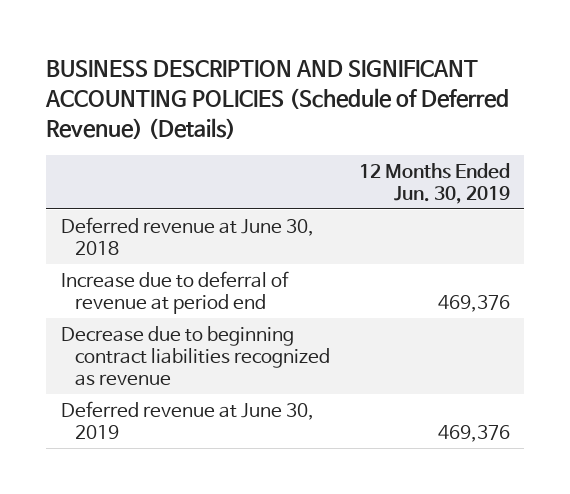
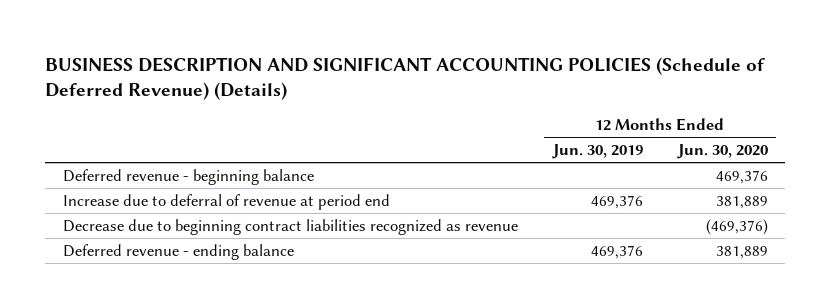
none -> [676,144,768,160] Jun. 30, 2020
[60,216,314,255] Deferred revenue at June 30, 2018 -> [62,168,314,185] Deferred revenue - beginning balance
[60,400,314,439] Deferred revenue at June 30, 2019 -> [62,243,294,260] Deferred revenue - ending balance

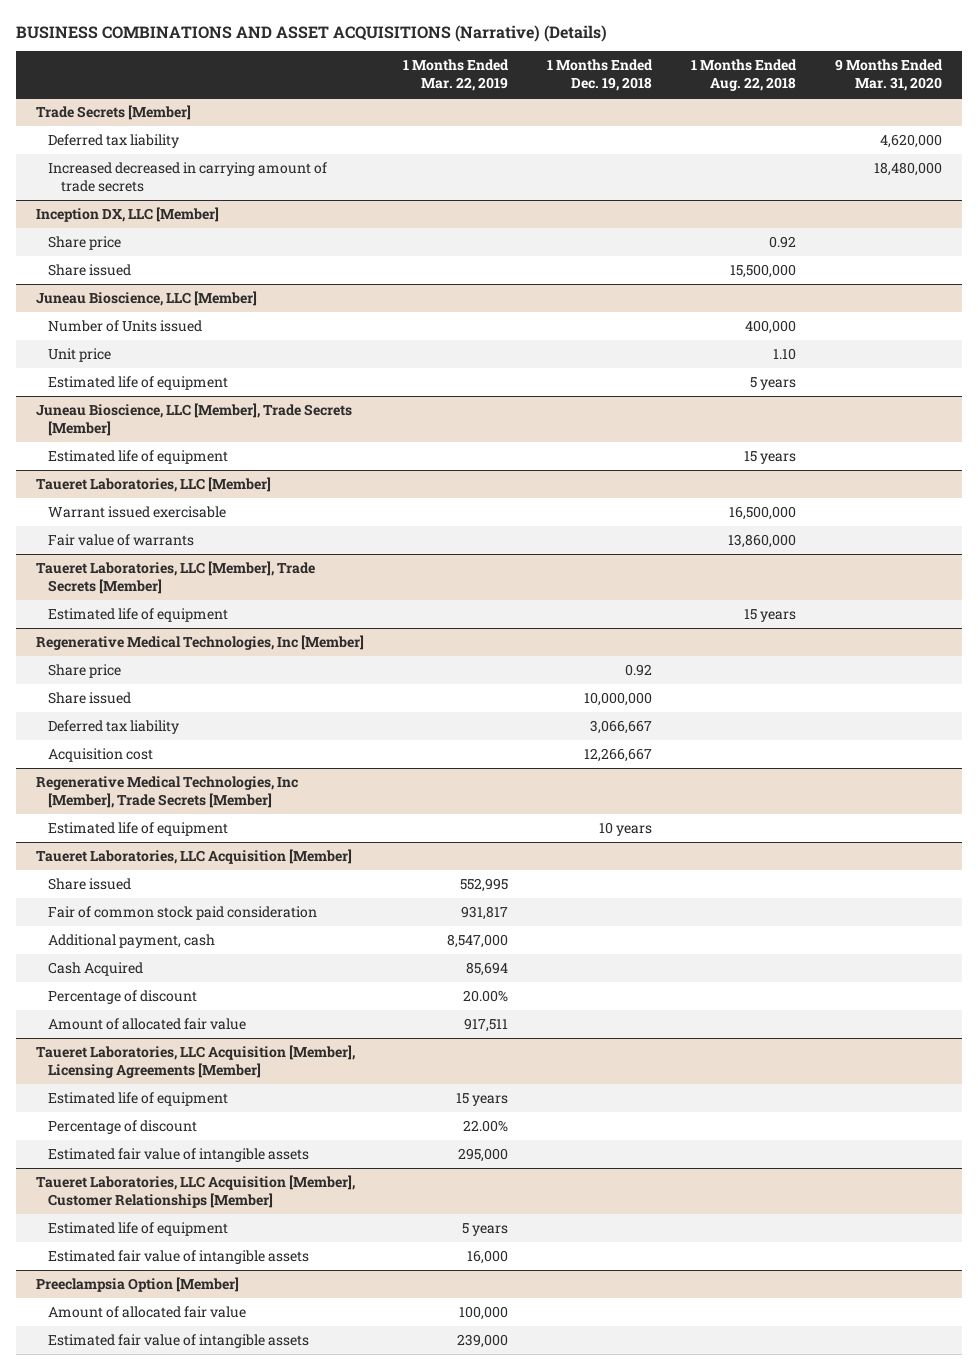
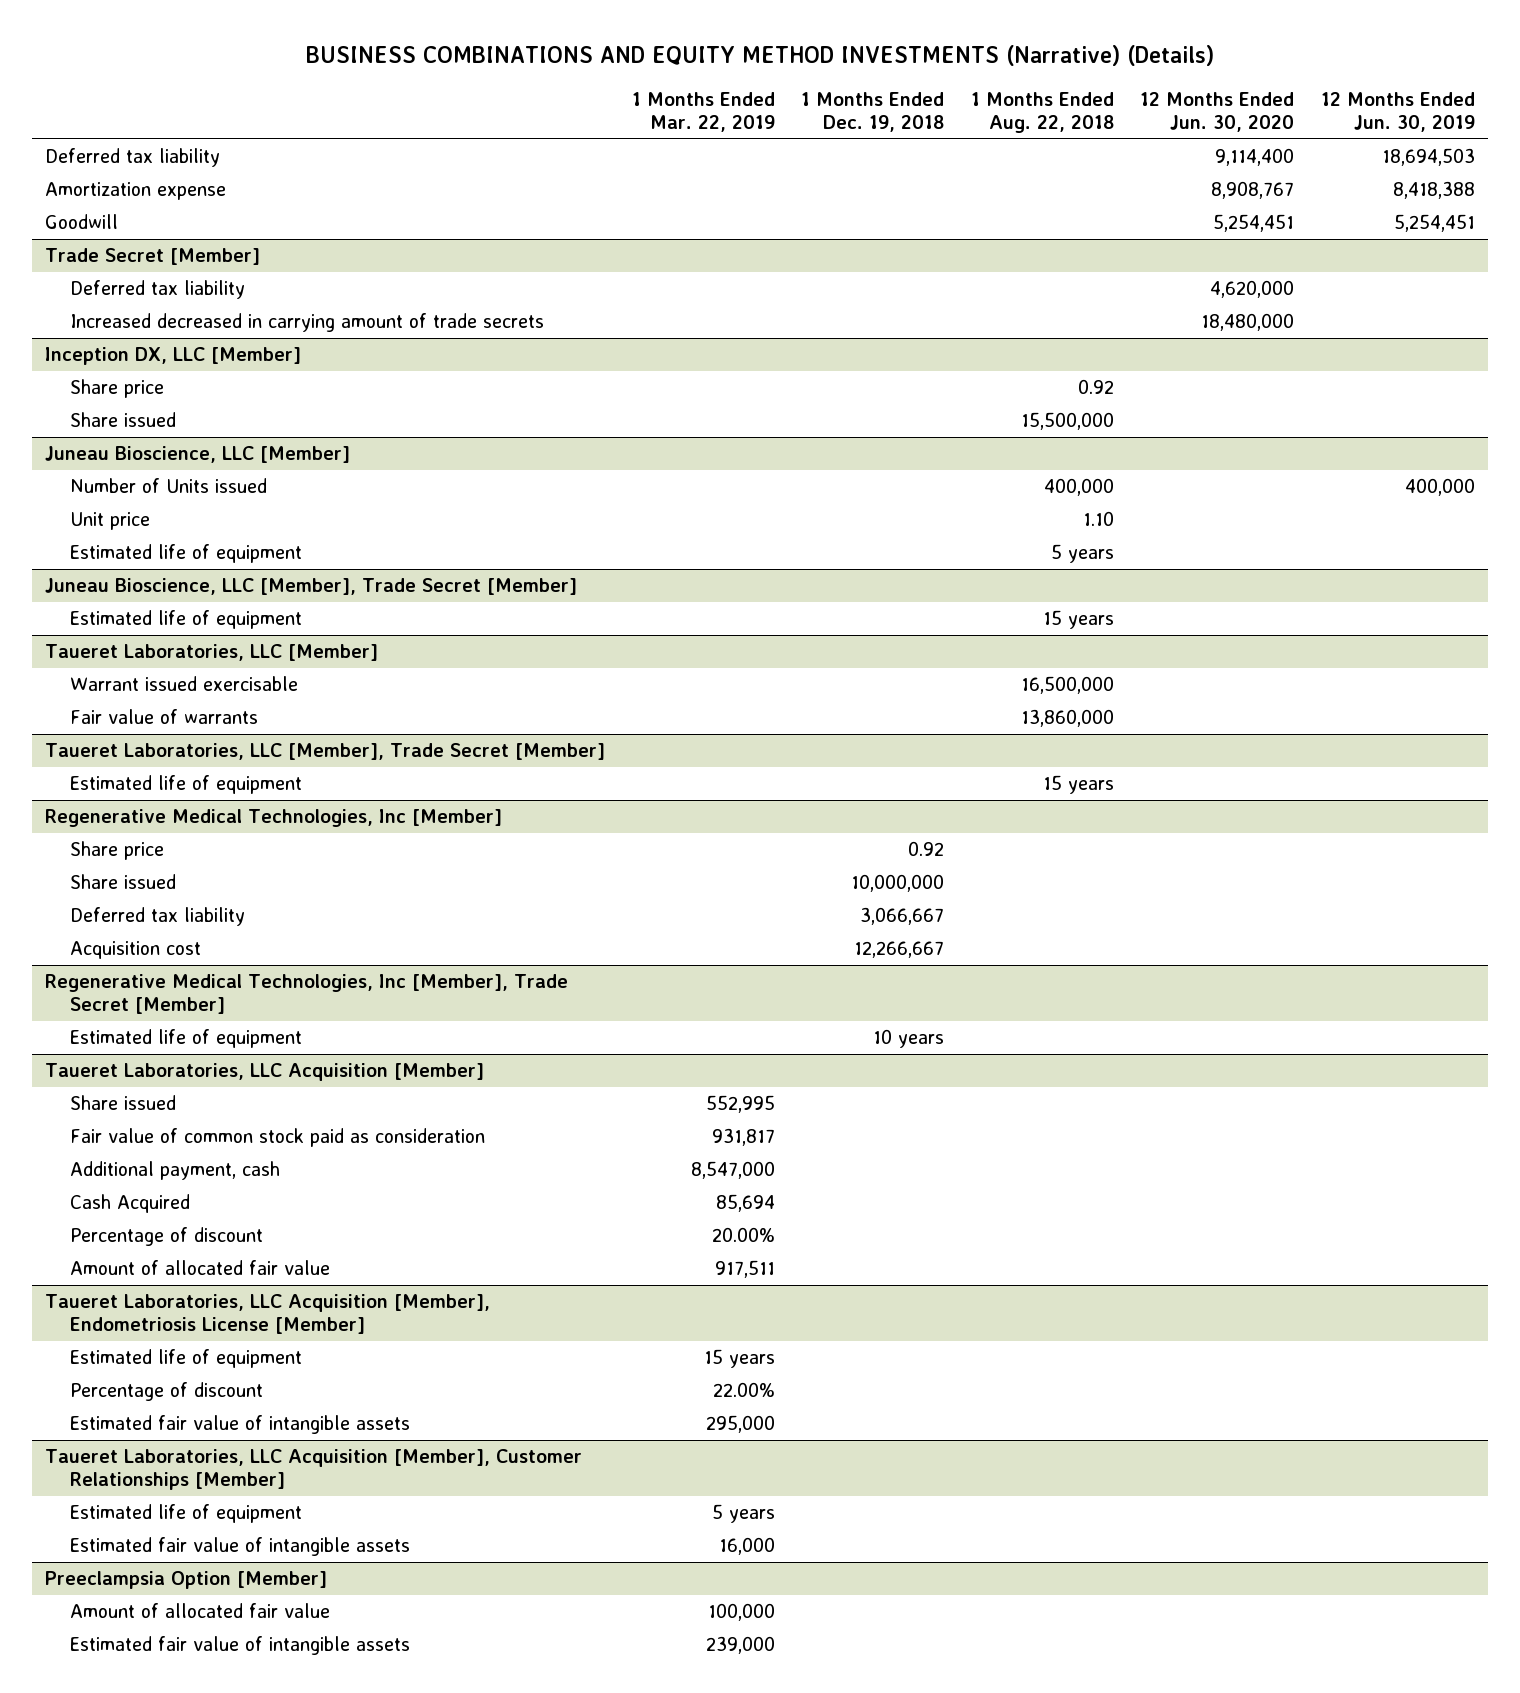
[15,24,607,42] BUSINESS COMBINATIONS AND ASSET ACQUISITIONS (Narrative) (Details) -> [306,44,1215,66] BUSINESS COMBINATIONS AND EQUITY METHOD INVESTMENTS (Narrative) (Details)
[835,59,944,92] 9 Months Ended Mar. 31, 2020 -> none
none -> [1140,92,1295,133] 12 Months Ended Jun. 30, 2020
none -> [1320,92,1475,133] 12 Months Ended Jun. 30, 2019
none -> [45,148,221,168] Deferred tax liability
none -> [45,182,227,201] Amortization expense
none -> [45,214,119,230] Goodwill
[35,104,191,120] Trade Secrets [Member] -> [45,248,261,266] Trade Secret [Member]
[35,402,352,436] Juneau Bioscience, LLC [Member], Trade Secrets [Member] -> [45,578,578,596] Juneau Bioscience, LLC [Member], Trade Secret [Member]
[35,560,315,594] Taueret Laboratories, LLC [Member], Trade Secrets [Member] -> [45,743,606,761] Taueret Laboratories, LLC [Member], Trade Secret [Member]
[35,775,298,808] Regenerative Medical Technologies, Inc [Member], Trade Secrets [Member] -> [45,974,569,1015] Regenerative Medical Technologies, Inc [Member], Trade Secret [Member]
[48,905,318,920] Fair of common stock paid consideration -> [70,1128,486,1148] Fair value of common stock paid as consideration
[35,1044,355,1078] Taueret Laboratories, LLC Acquisition [Member], Licensing Agreements [Member] -> [45,1294,491,1335] Taueret Laboratories, LLC Acquisition [Member], Endometriosis License [Member]

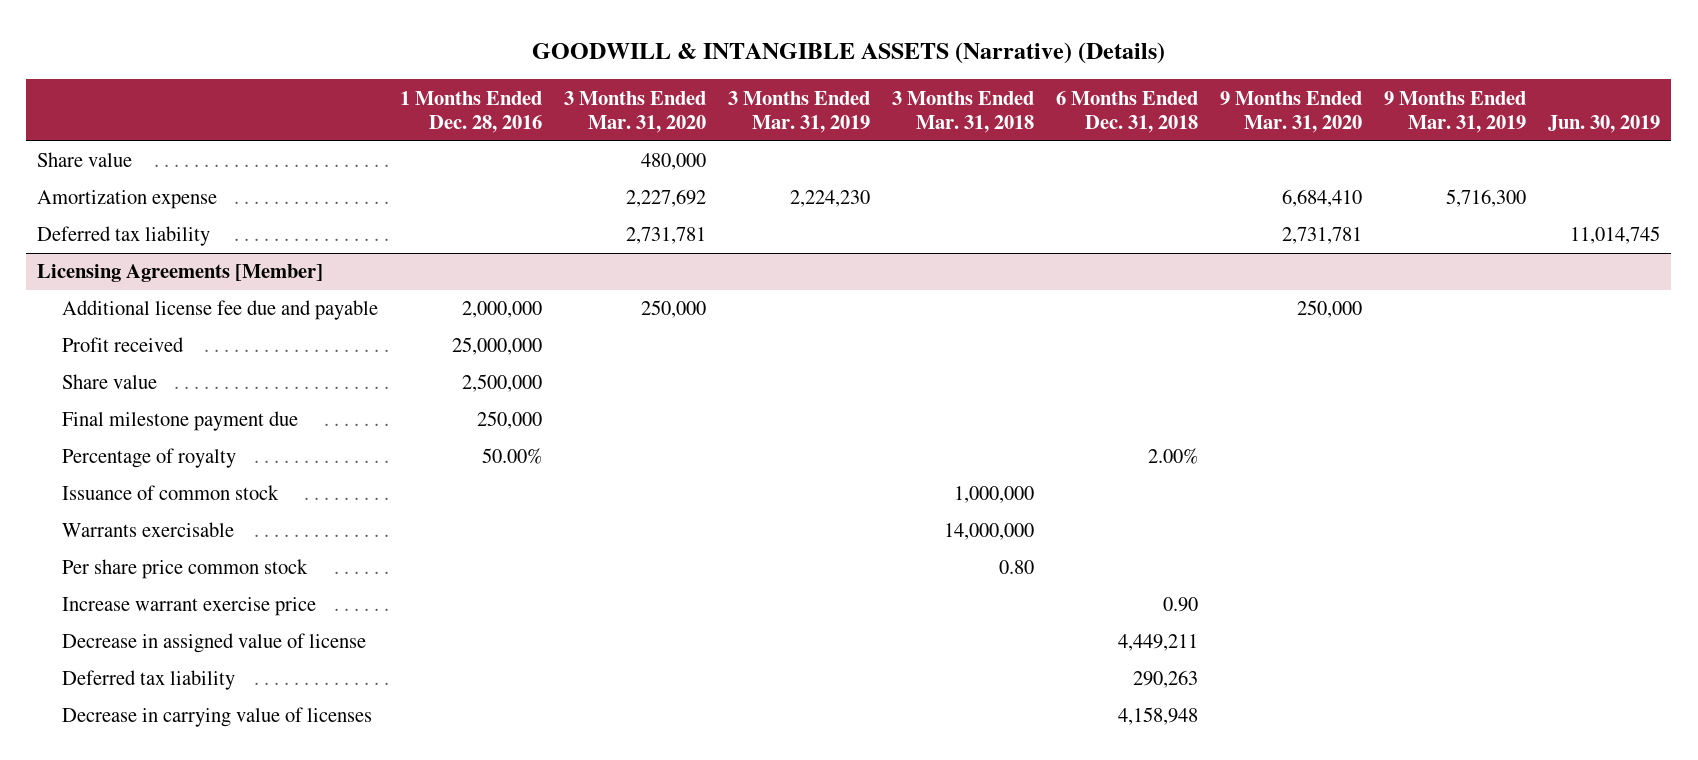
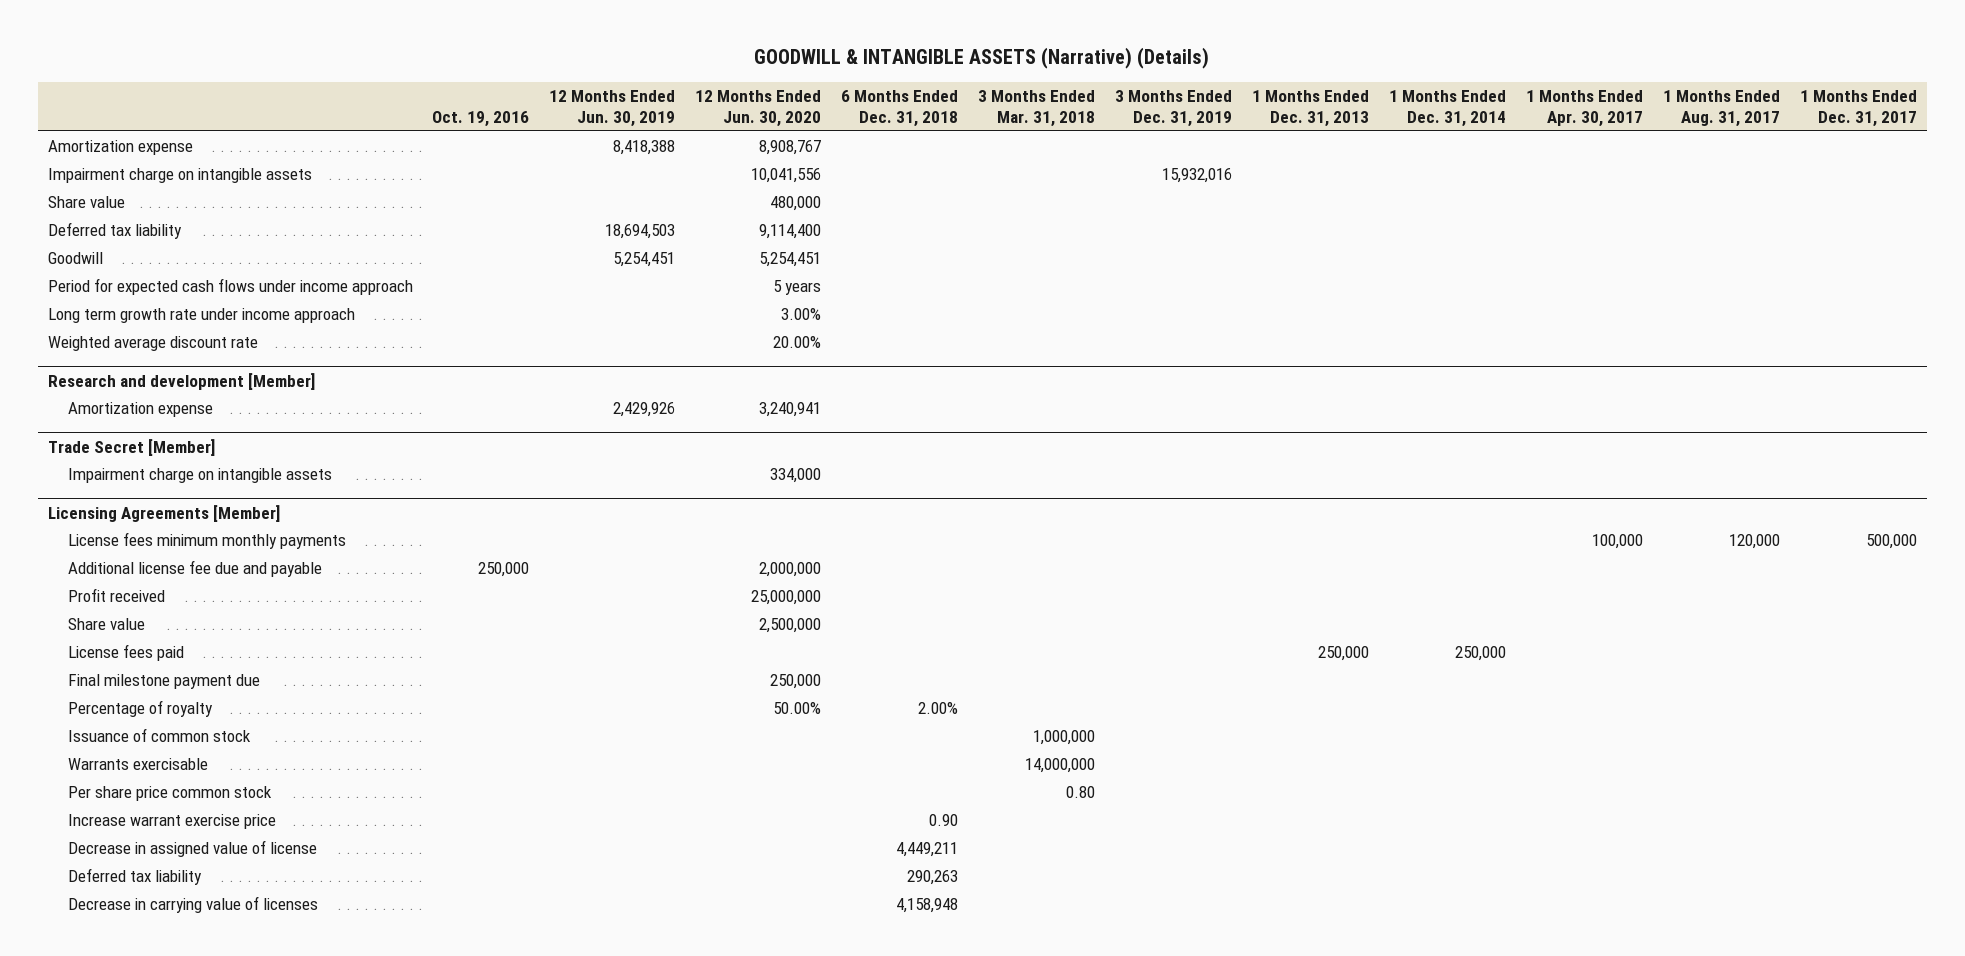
[400,90,543,134] 1 Months Ended Dec. 28, 2016 -> none
[564,90,707,134] 3 Months Ended Mar. 31, 2020 -> none
[728,90,871,134] 3 Months Ended Mar. 31, 2019 -> none
[1220,90,1363,134] 9 Months Ended Mar. 31, 2020 -> none
[1384,90,1527,134] 9 Months Ended Mar. 31, 2019 -> none
[1548,115,1661,134] Jun. 30, 2019 -> none
none -> [432,110,530,127] Oct. 19, 2016
none -> [549,89,676,127] 12 Months Ended Jun. 30, 2019
none -> [695,89,822,127] 12 Months Ended Jun. 30, 2020
none -> [1115,89,1233,127] 3 Months Ended Dec. 31, 2019
none -> [1252,89,1370,127] 1 Months Ended Dec. 31, 2013
none -> [1389,89,1507,127] 1 Months Ended Dec. 31, 2014
none -> [1526,89,1644,127] 1 Months Ended Apr. 30, 2017
none -> [1663,89,1781,127] 1 Months Ended Aug. 31, 2017
none -> [1799,89,1917,127] 1 Months Ended Dec. 31, 2017
none -> [47,168,312,184] Impairment charge on intangible assets
[37,152,133,168] Share value -> [47,196,125,209] Share value
none -> [47,252,103,265] Goodwill
none -> [47,278,413,296] Period for expected cash flows under income approach
none -> [47,308,355,324] Long term growth rate under income approach
none -> [47,336,258,352] Weighted average discount rate
none -> [47,372,315,390] Research and development [Member]
none -> [67,402,213,418] Amortization expense
none -> [47,438,215,456] Trade Secret [Member]
none -> [67,468,332,484] Impairment charge on intangible assets
none -> [67,532,346,550] License fees minimum monthly payments
none -> [67,644,184,662] License fees paid

